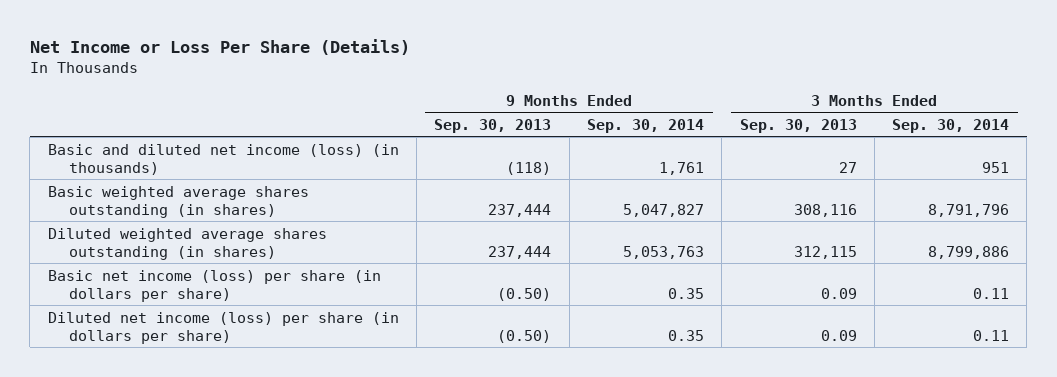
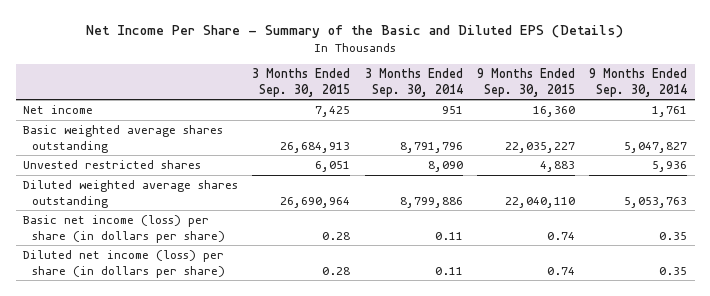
[29,39,410,56] Net Income or Loss Per Share (Details) -> [86,24,624,38] Net Income Per Share - Summary of the Basic and Diluted EPS (Details)
[434,118,552,133] Sep. 30, 2013 -> none
[739,118,857,133] Sep. 30, 2013 -> none
none -> [252,67,351,97] 3 Months Ended Sep. 30, 2015
none -> [477,67,576,97] 9 Months Ended Sep. 30, 2015
[47,143,399,175] Basic and diluted net income (loss) (in thousands) -> [23,105,94,115] Net income
[47,185,309,218] Basic weighted average shares outstanding (in shares) -> [23,125,224,153] Basic weighted average shares outstanding
none -> [23,160,202,170] Unvested restricted shares
[47,227,327,260] Diluted weighted average shares outstanding (in shares) -> [23,180,239,208] Diluted weighted average shares outstanding

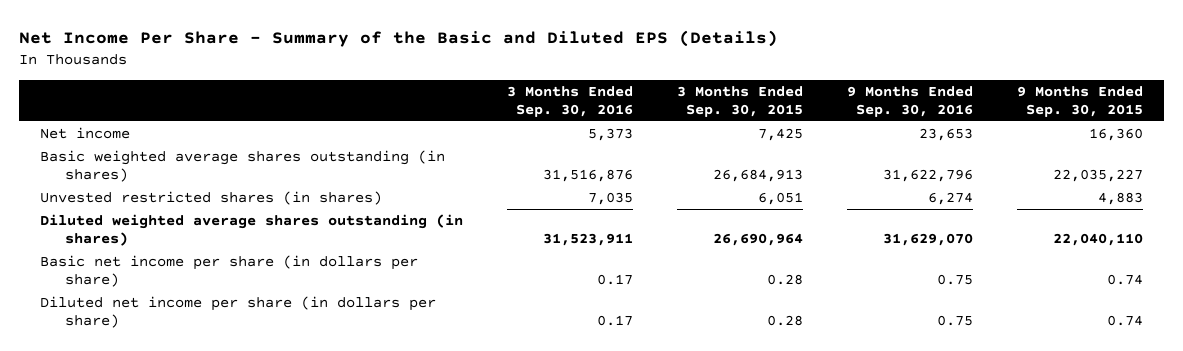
[364,67,463,97] 3 Months Ended Sep. 30, 2014 -> none
[589,67,688,97] 9 Months Ended Sep. 30, 2014 -> none
none -> [507,85,634,118] 3 Months Ended Sep. 30, 2016
none -> [846,85,973,118] 9 Months Ended Sep. 30, 2016
[23,125,224,153] Basic weighted average shares outstanding -> [40,150,446,183] Basic weighted average shares outstanding (in shares)
[23,160,202,170] Unvested restricted shares -> [40,191,383,206] Unvested restricted shares (in shares)
[23,180,239,208] Diluted weighted average shares outstanding -> [40,214,464,247] Diluted weighted average shares outstanding (in shares)
[23,215,226,243] Basic net income (loss) per share (in dollars per share) -> [40,255,419,288] Basic net income per share (in dollars per share)
[23,250,226,278] Diluted net income (loss) per share (in dollars per share) -> [40,296,437,329] Diluted net income per share (in dollars per share)

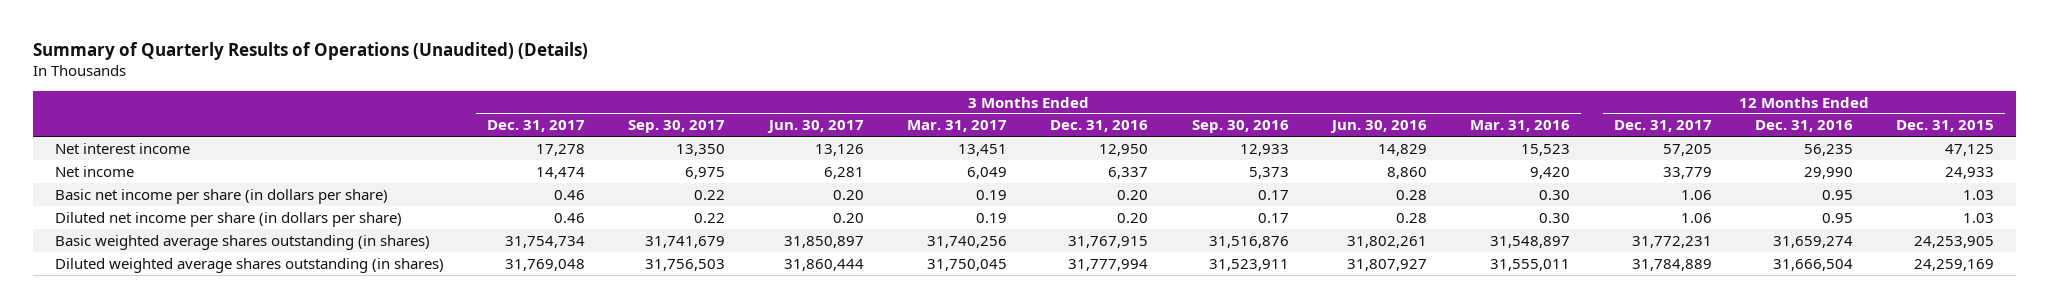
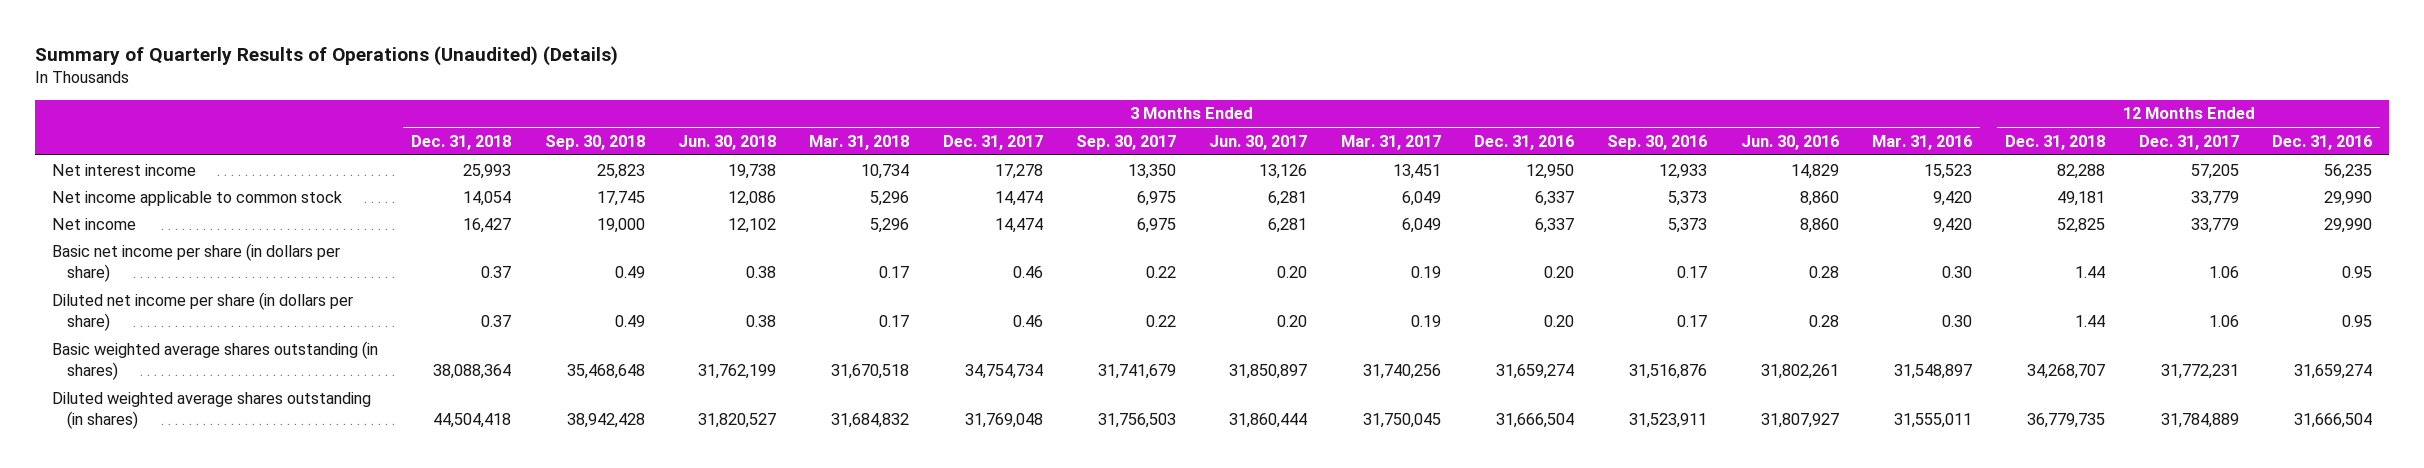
[1896,120,1995,133] Dec. 31, 2015 -> none
none -> [411,134,512,150] Dec. 31, 2018
none -> [544,134,645,150] Sep. 30, 2018
none -> [677,134,776,150] Jun. 30, 2018
none -> [809,134,910,150] Mar. 31, 2018
none -> [2005,134,2106,150] Dec. 31, 2018
none -> [51,190,342,206] Net income applicable to common stock
[505,235,586,248] 31,754,734 -> [964,363,1043,379] 34,754,734
[1068,235,1149,248] 31,767,915 -> [1496,363,1575,379] 31,659,274
[1068,258,1149,271] 31,777,994 -> [1496,412,1575,428] 31,666,504

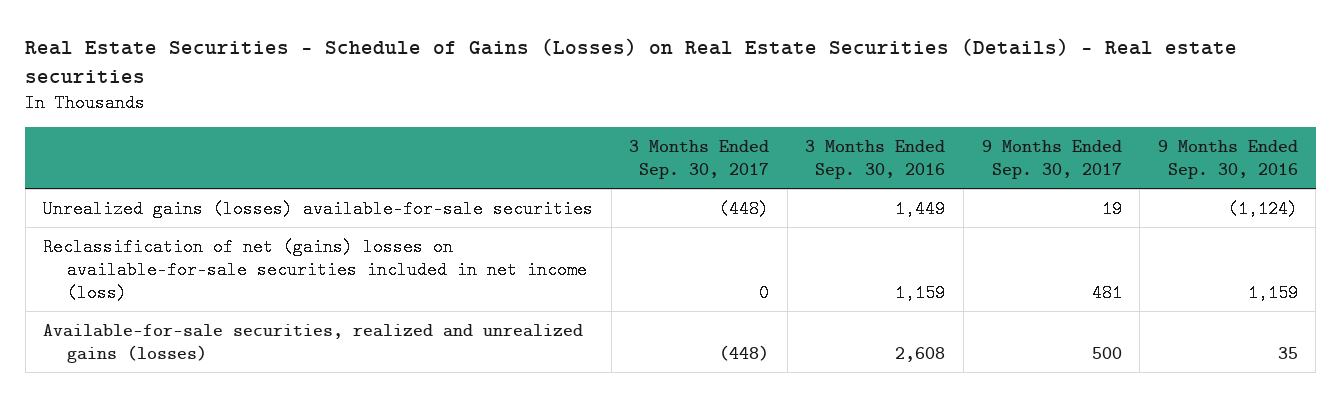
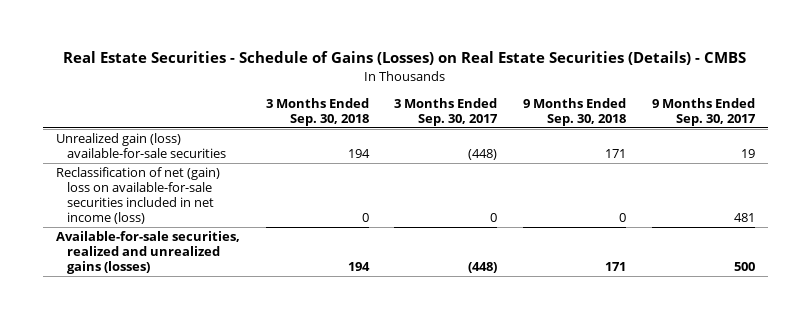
[25,38,1238,84] Real Estate Securities - Schedule of Gains (Losses) on Real Estate Securities (Details) - Real estate securities -> [63,51,747,66] Real Estate Securities - Schedule of Gains (Losses) on Real Estate Securities (Details) - CMBS
[805,139,946,179] 3 Months Ended Sep. 30, 2016 -> none
[1157,139,1298,179] 9 Months Ended Sep. 30, 2016 -> none
none -> [265,97,369,126] 3 Months Ended Sep. 30, 2018
none -> [523,97,627,126] 9 Months Ended Sep. 30, 2018
[43,199,594,218] Unrealized gains (losses) available-for-sale securities -> [56,133,227,159] Unrealized gain (loss) available-for-sale securities
[43,237,588,303] Reclassification of net (gains) losses on available-for-sale securities included in net income (loss) -> [56,167,221,225] Reclassification of net (gain) loss on available-for-sale securities included in net income (loss)

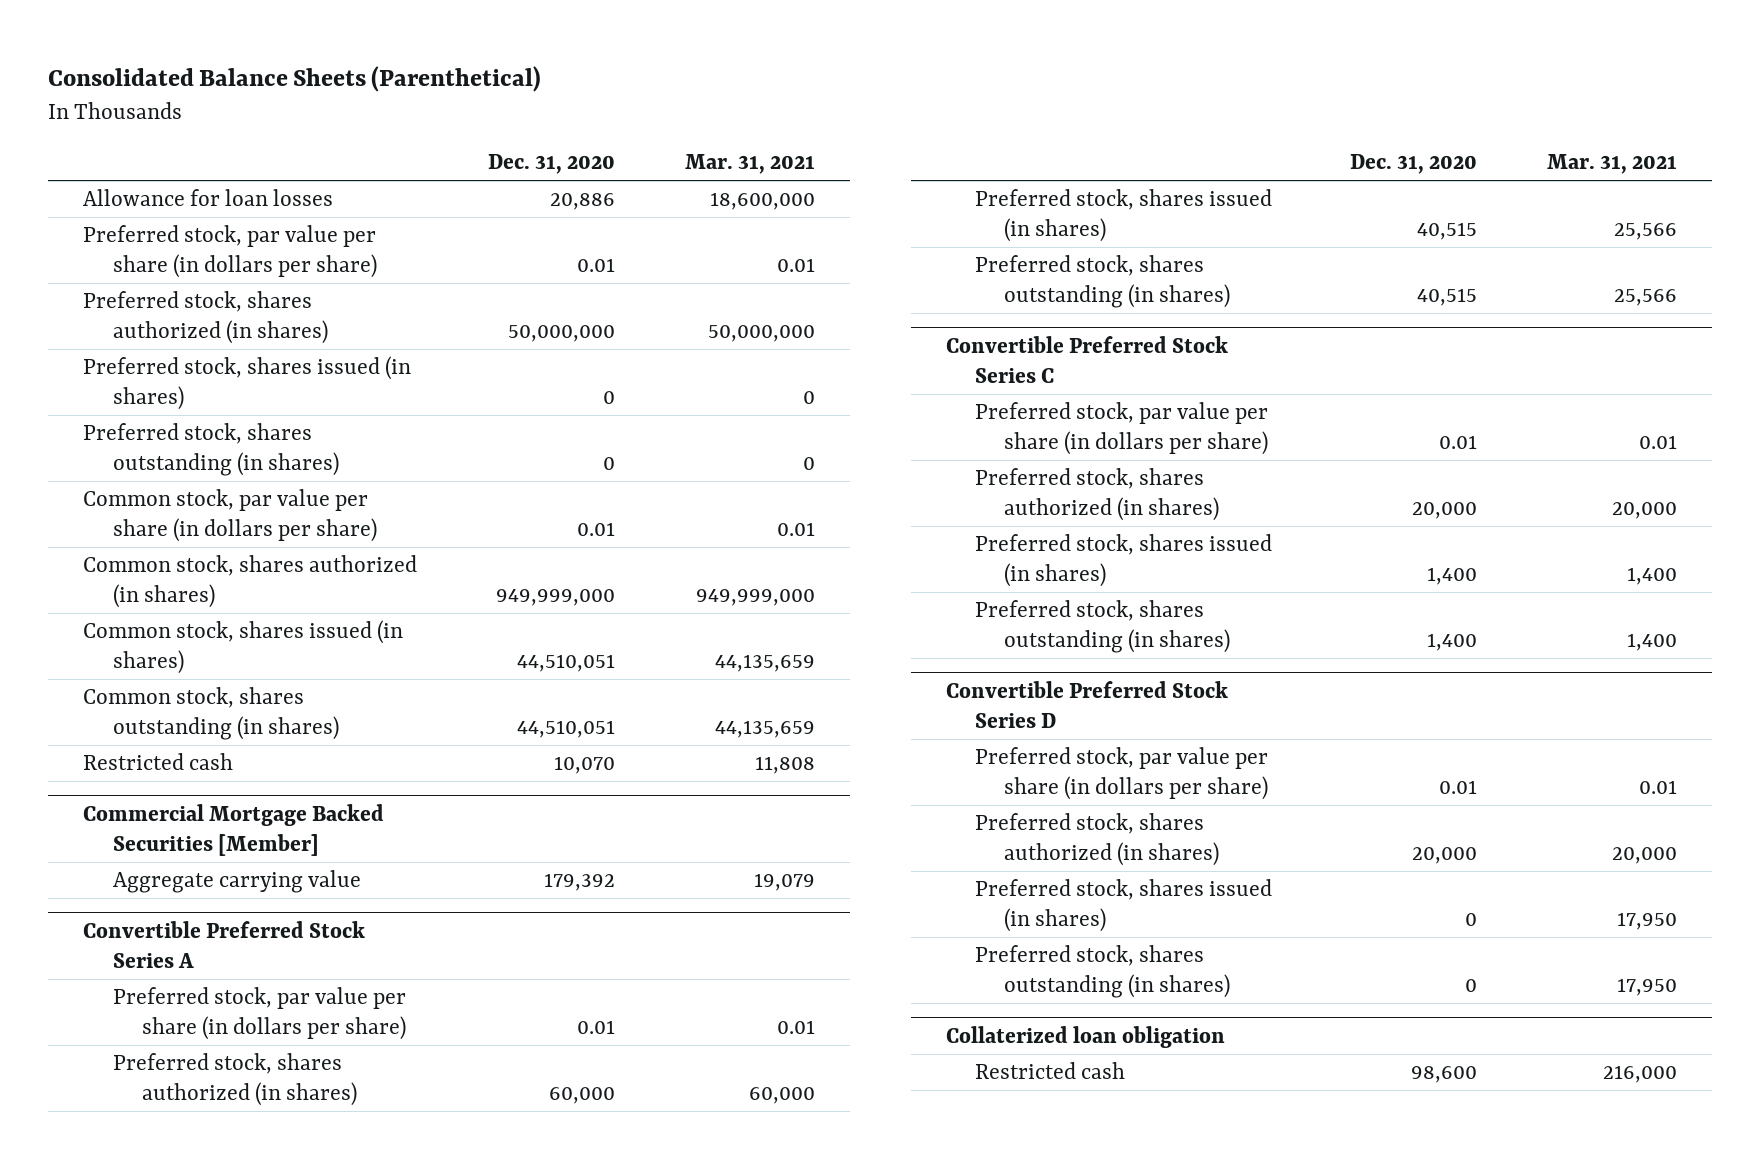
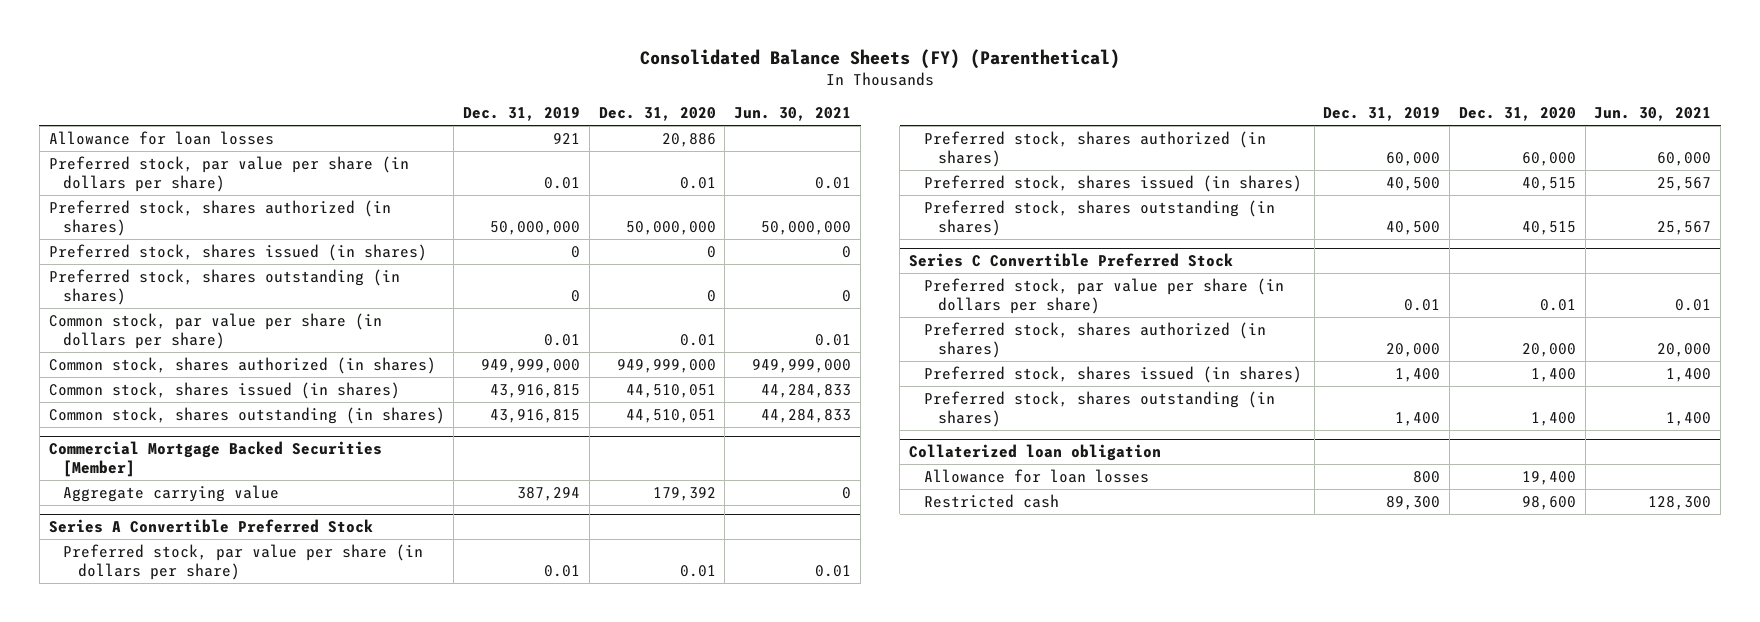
[48,66,542,93] Consolidated Balance Sheets (Parenthetical) -> [640,48,1121,69] Consolidated Balance Sheets (FY) (Parenthetical)
[684,154,815,175] Mar. 31, 2021 -> none
none -> [463,107,581,122] Dec. 31, 2019
none -> [734,107,852,122] Jun. 30, 2021
[83,753,234,771] Restricted cash -> none
[83,920,366,968] Convertible Preferred Stock Series A -> [48,519,373,534] Series A Convertible Preferred Stock
[945,335,1228,383] Convertible Preferred Stock Series C -> [908,253,1233,268] Series C Convertible Preferred Stock
[945,680,1228,728] Convertible Preferred Stock Series D -> none
[974,747,1268,800] Preferred stock, par value per share (in dollars per share) -> none
[974,813,1219,866] Preferred stock, shares authorized (in shares) -> none
[974,879,1272,932] Preferred stock, shares issued (in shares) -> none
[974,945,1230,998] Preferred stock, shares outstanding (in shares) -> none
none -> [923,468,1149,483] Allowance for loan losses

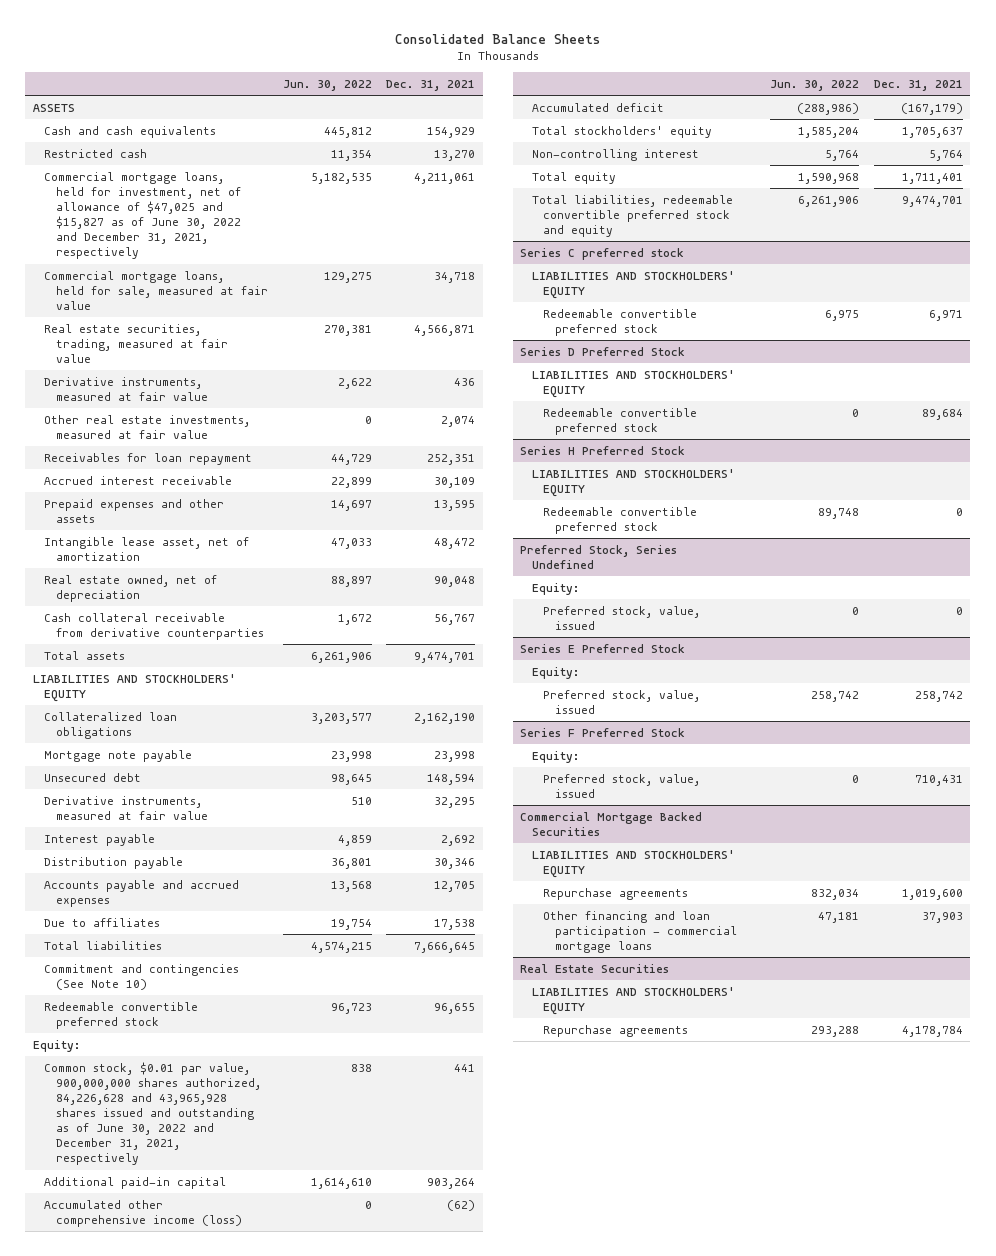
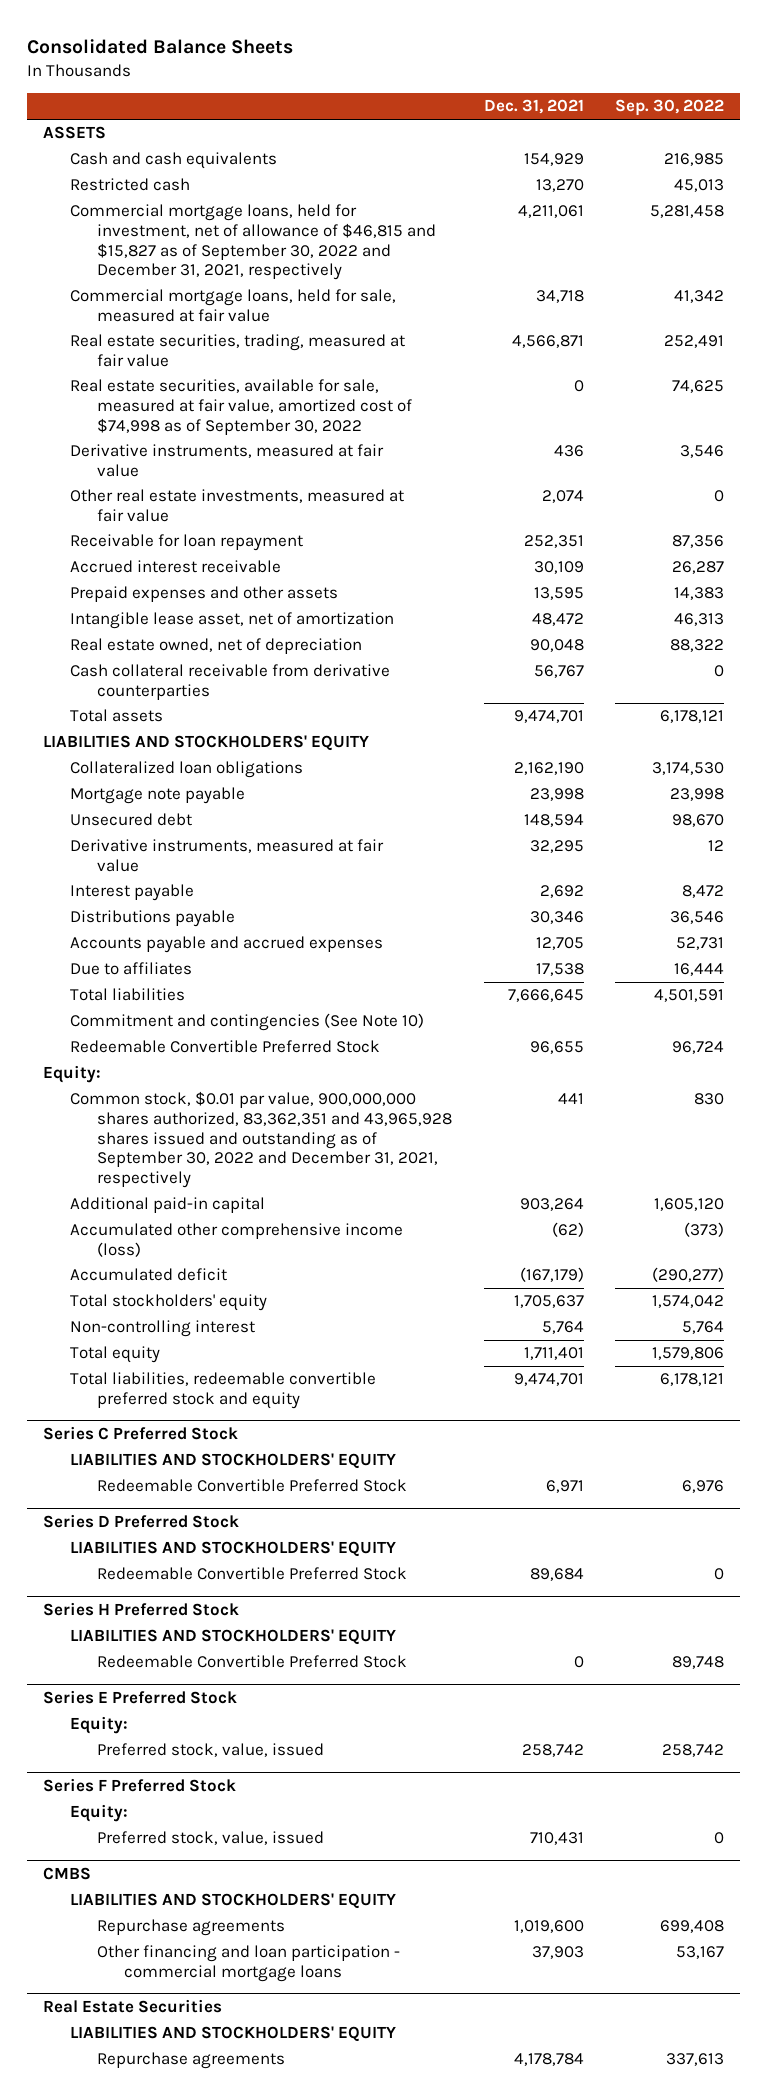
[282,79,372,91] Jun. 30, 2022 -> none
none -> [615,99,725,117] Sep. 30, 2022
[44,171,241,260] Commercial mortgage loans, held for investment, net of allowance of $47,025 and $15,827 as of June 30, 2022 and December 31, 2021, respectively -> [69,204,436,281] Commercial mortgage loans, held for investment, net of allowance of $46,815 and $15,827 as of September 30, 2022 and December 31, 2021, respectively
none -> [69,379,412,435] Real estate securities, available for sale, measured at fair value, amortized cost of $74,998 as of September 30, 2022
[44,452,253,465] Receivables for loan repayment -> [69,534,303,552] Receivable for loan repayment
[44,856,184,869] Distribution payable -> [69,910,235,928] Distributions payable
[44,1001,199,1029] Redeemable convertible preferred stock -> [69,1040,380,1054] Redeemable Convertible Preferred Stock
[44,1061,261,1166] Common stock, $0.01 par value, 900,000,000 shares authorized, 84,226,628 and 43,965,928 shares issued and outstanding as of June 30, 2022 and December 31, 2021, respectively -> [69,1091,452,1188] Common stock, $0.01 par value, 900,000,000 shares authorized, 83,362,351 and 43,965,928 shares issued and outstanding as of September 30, 2022 and December 31, 2021, respectively
[520,247,685,260] Series C preferred stock -> [42,1426,238,1441] Series C Preferred Stock
[543,308,698,336] Redeemable convertible preferred stock -> [96,1479,407,1493] Redeemable Convertible Preferred Stock
[543,407,698,435] Redeemable convertible preferred stock -> [96,1567,407,1581] Redeemable Convertible Preferred Stock
[520,544,678,569] Preferred Stock, Series Undefined -> none
[531,582,579,595] Equity: -> none
[543,605,701,630] Preferred stock, value, issued -> none
[543,506,698,534] Redeemable convertible preferred stock -> [96,1655,407,1669] Redeemable Convertible Preferred Stock
[520,811,703,836] Commercial Mortgage Backed Securities -> [42,1867,91,1881] CMBS

